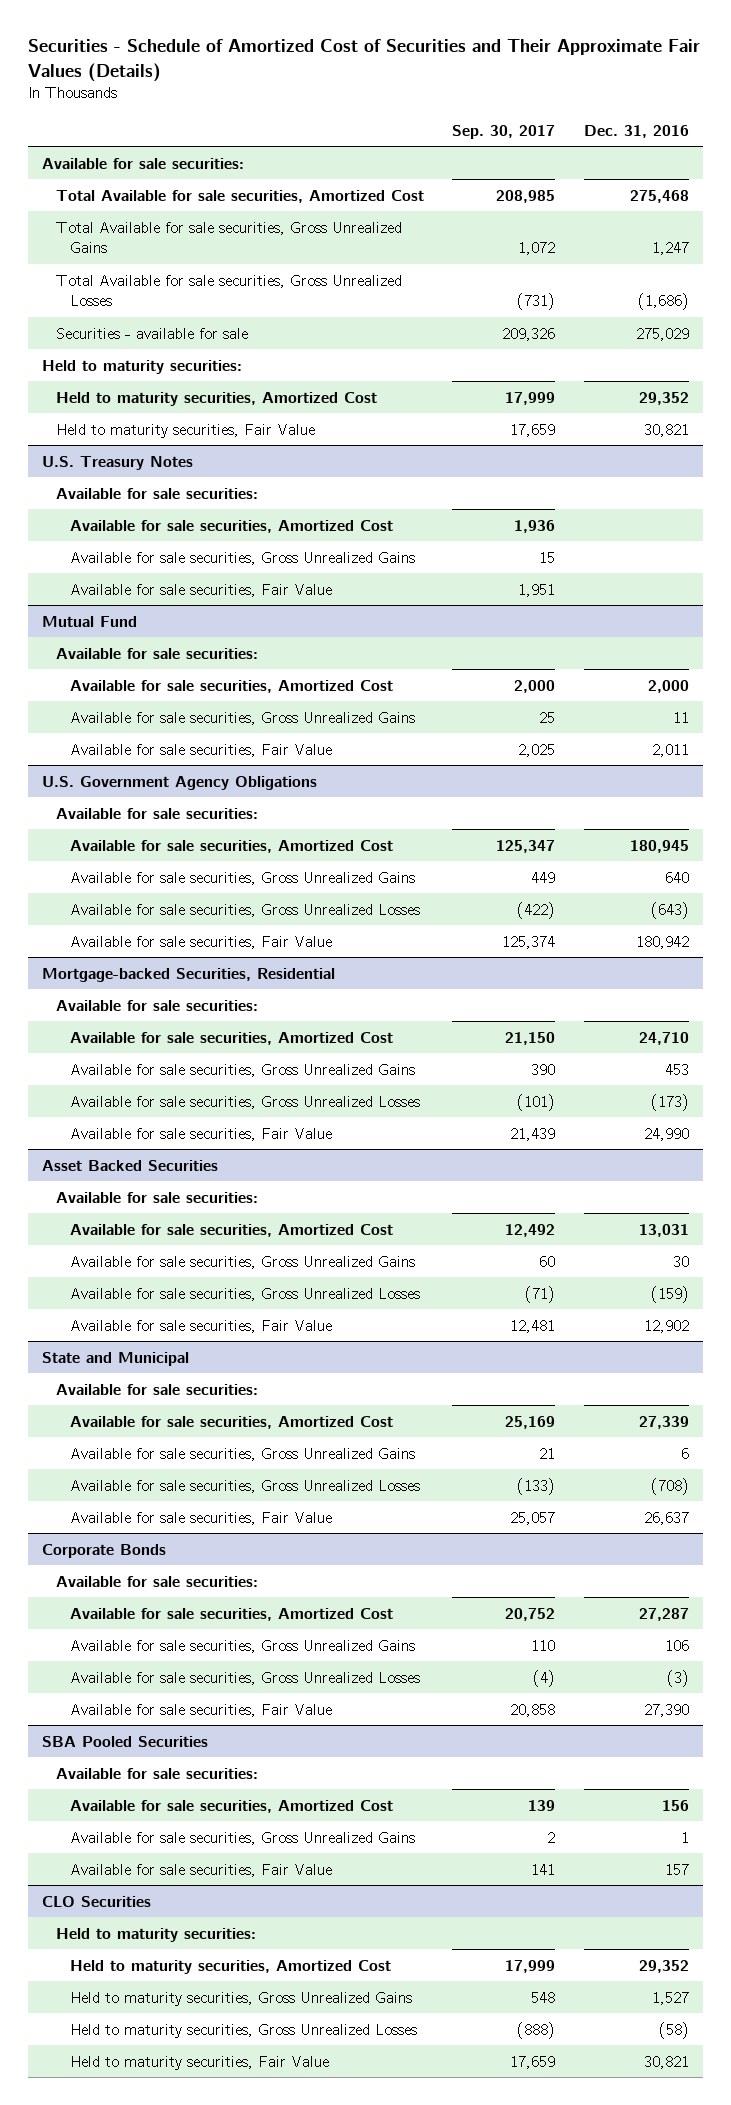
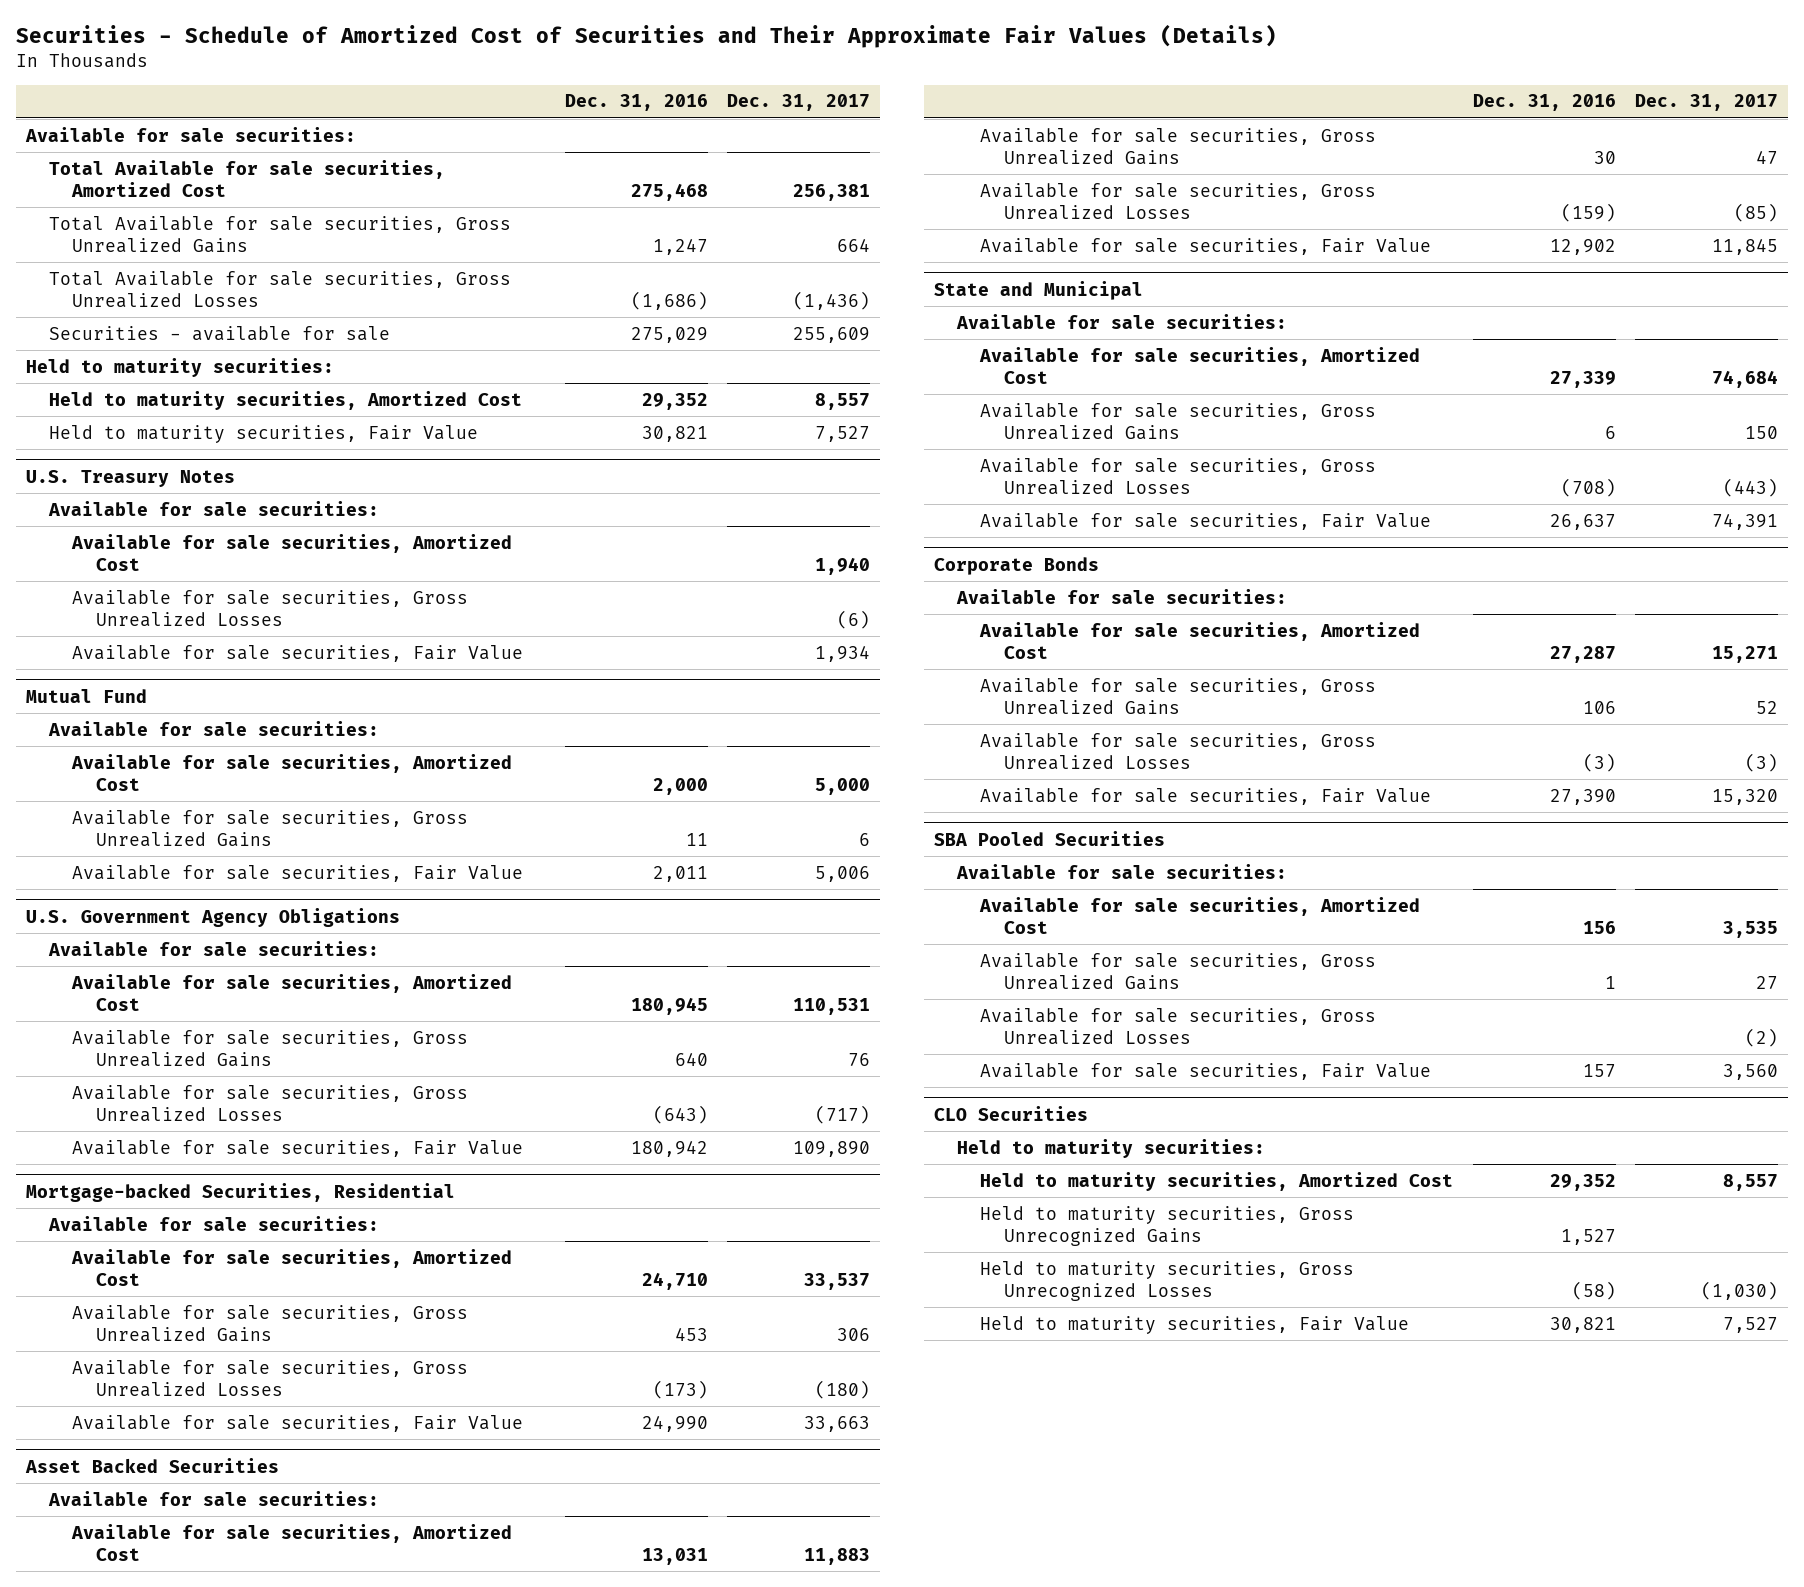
[452,124,556,139] Sep. 30, 2017 -> none
none -> [727,94,871,112] Dec. 31, 2017
[69,551,415,565] Available for sale securities, Gross Unrealized Gains -> [72,589,469,627] Available for sale securities, Gross Unrealized Losses
none -> [980,1007,1377,1045] Available for sale securities, Gross Unrealized Losses
[69,1991,412,2006] Held to maturity securities, Gross Unrealized Gains -> [980,1205,1355,1246] Held to maturity securities, Gross Unrecognized Gains
[69,2023,417,2038] Held to maturity securities, Gross Unrealized Losses -> [980,1260,1355,1301] Held to maturity securities, Gross Unrecognized Losses

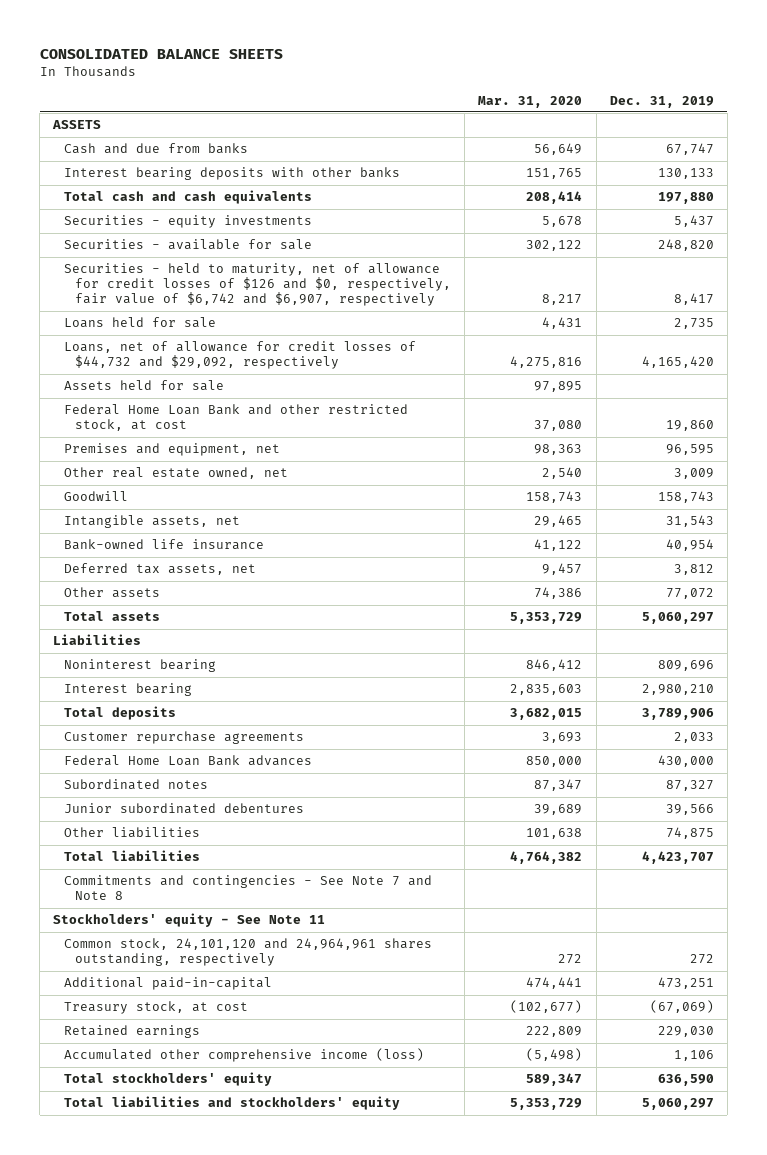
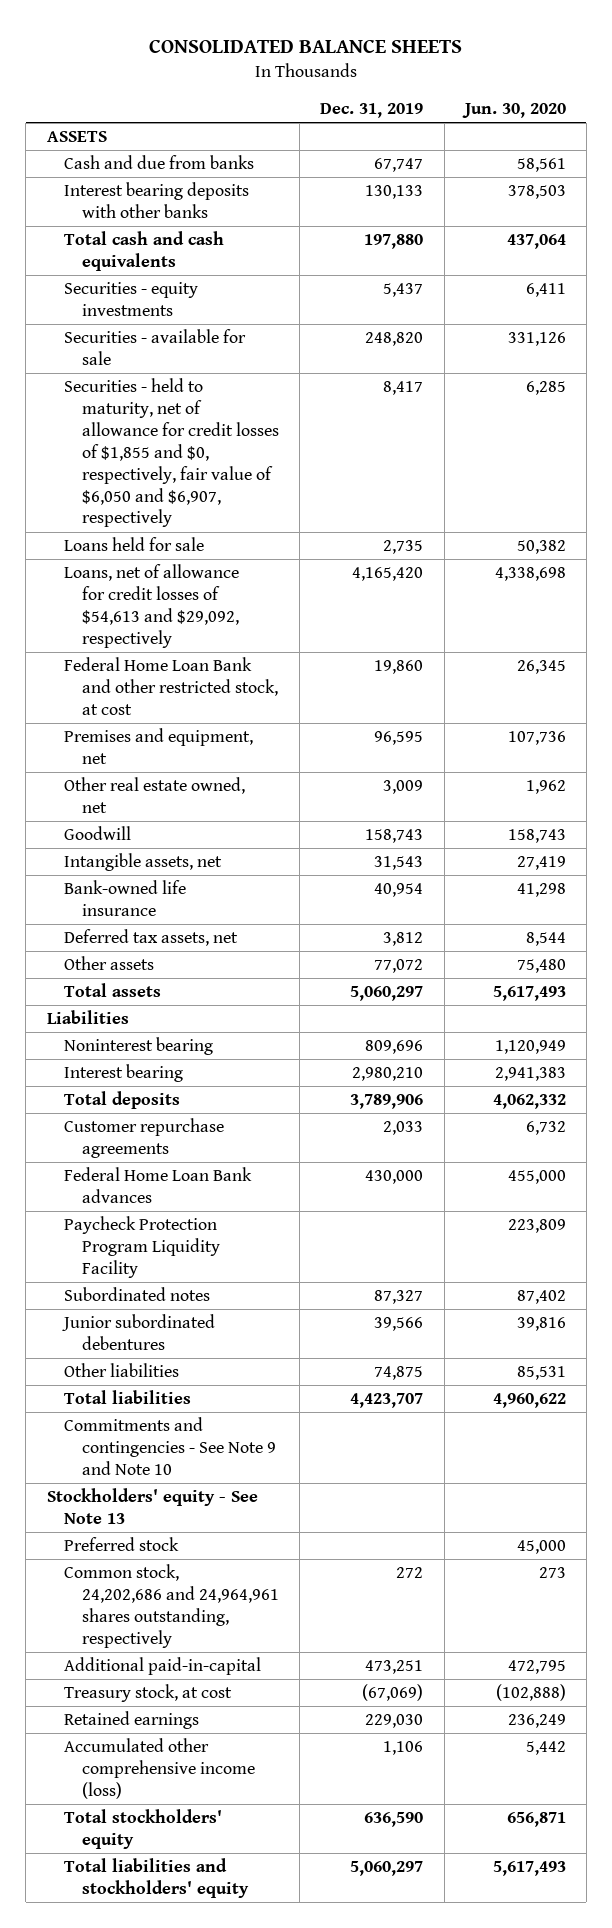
[478,95,583,108] Mar. 31, 2020 -> none
none -> [461,103,566,119] Jun. 30, 2020
[64,263,451,307] Securities - held to maturity, net of allowance for credit losses of $126 and $0, respectively, fair value of $6,742 and $6,907, respectively -> [64,378,280,528] Securities - held to maturity, net of allowance for credit losses of $1,855 and $0, respectively, fair value of $6,050 and $6,907, respectively
[64,380,225,392] Assets held for sale -> none
[64,341,417,370] Loans, net of allowance for credit losses of $44,732 and $29,092, respectively -> [64,564,240,648] Loans, net of allowance for credit losses of $54,613 and $29,092, respectively
none -> [64,1216,221,1278] Paycheck Protection Program Liquidity Facility
[64,875,433,901] Commitments and contingencies - See Note 7 and Note 8 -> [64,1417,277,1475] Commitments and contingencies - See Note 9 and Note 10
[53,913,326,928] Stockholders' equity - See Note 11 -> [46,1488,258,1524] Stockholders' equity - See Note 13
none -> [64,1537,180,1552] Preferred stock
[64,938,433,967] Common stock, 24,101,120 and 24,964,961 shares outstanding, respectively -> [64,1564,280,1648] Common stock, 24,202,686 and 24,964,961 shares outstanding, respectively

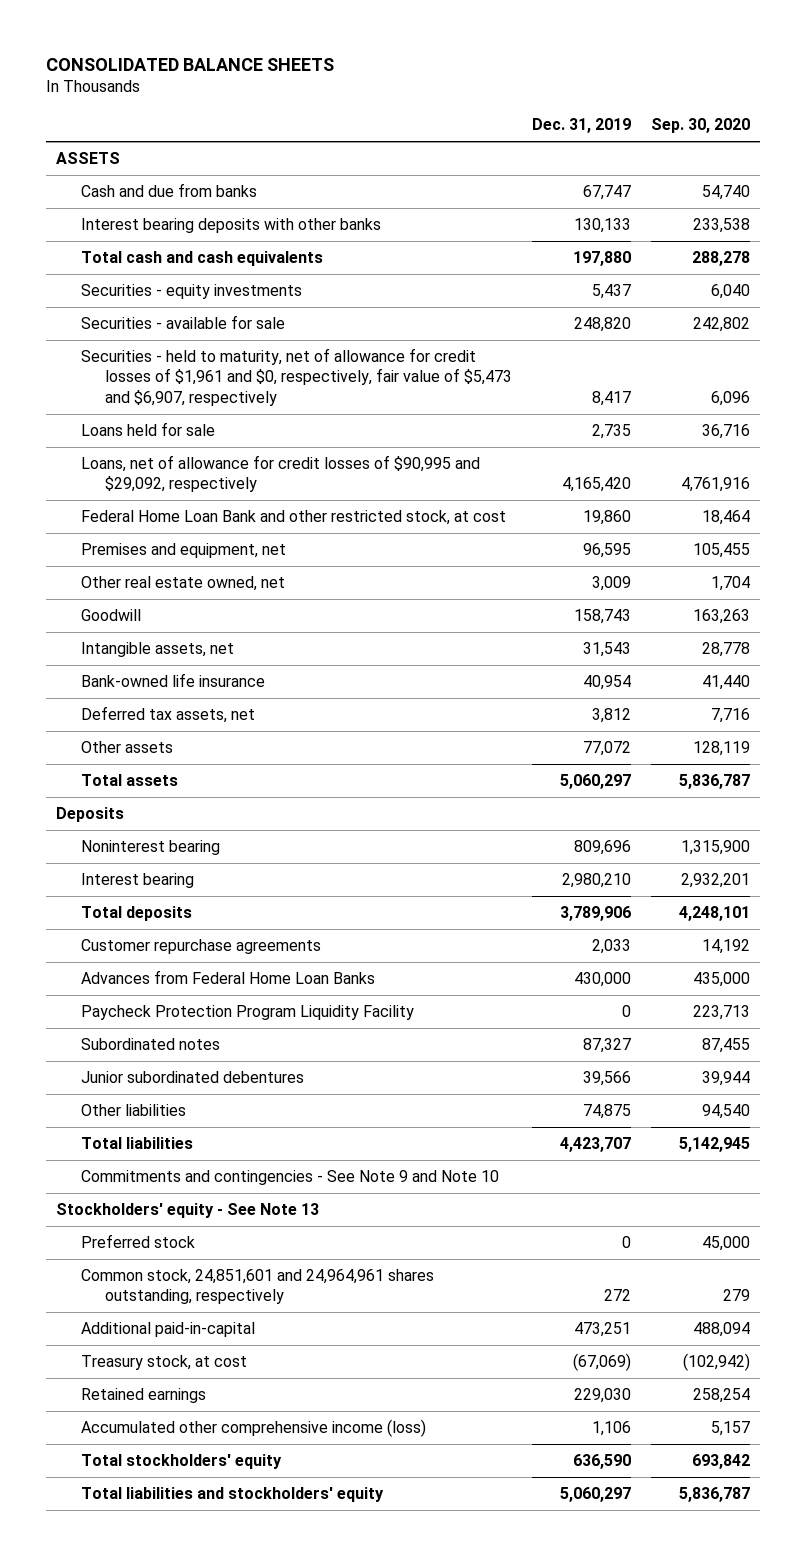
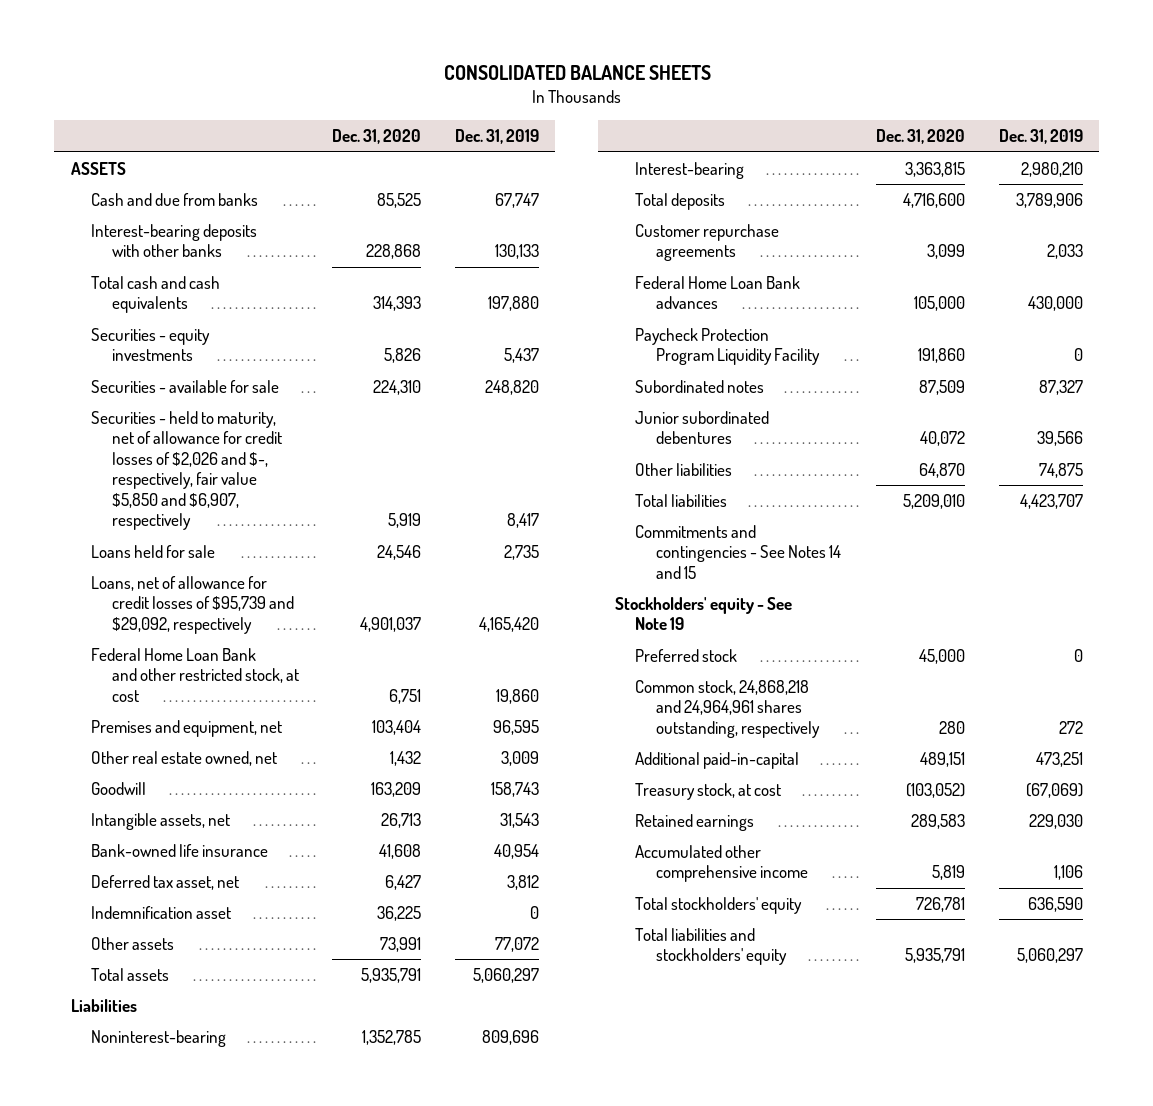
[650,118,750,134] Sep. 30, 2020 -> none
none -> [332,129,422,145] Dec. 31, 2020
[80,218,381,234] Interest bearing deposits with other banks -> [91,223,258,258] Interest-bearing deposits with other banks
[80,348,512,406] Securities - held to maturity, net of allowance for credit losses of $1,961 and $0, respectively, fair value of $5,473 and $6,907, respectively -> [91,410,283,531] Securities - held to maturity, net of allowance for credit losses of $2,026 and $-, respectively, fair value $5,850 and $6,907, respectively
[80,455,480,493] Loans, net of allowance for credit losses of $90,995 and $29,092, respectively -> [91,575,295,634] Loans, net of allowance for credit losses of $95,739 and $29,092, respectively
[80,706,255,724] Deferred tax assets, net -> [91,874,240,890] Deferred tax asset, net
none -> [91,905,232,919] Indemnification asset
[56,807,125,823] Deposits -> none
none -> [70,998,137,1012] Liabilities
[80,840,220,856] Noninterest bearing -> [91,1029,227,1047] Noninterest-bearing
[80,873,194,889] Interest bearing -> [635,161,745,179] Interest-bearing
[80,970,375,985] Advances from Federal Home Loan Banks -> [635,275,801,310] Federal Home Loan Bank advances
[80,1170,499,1186] Commitments and contingencies - See Note 9 and Note 10 -> [635,524,841,579] Commitments and contingencies - See Notes 14 and 15
[56,1203,320,1219] Stockholders' equity - See Note 13 -> [614,596,792,631] Stockholders' equity - See Note 19
[80,1269,434,1305] Common stock, 24,851,601 and 24,964,961 shares outstanding, respectively -> [635,679,820,738] Common stock, 24,868,218 and 24,964,961 shares outstanding, respectively
[80,1419,426,1438] Accumulated other comprehensive income (loss) -> [635,844,808,883] Accumulated other comprehensive income

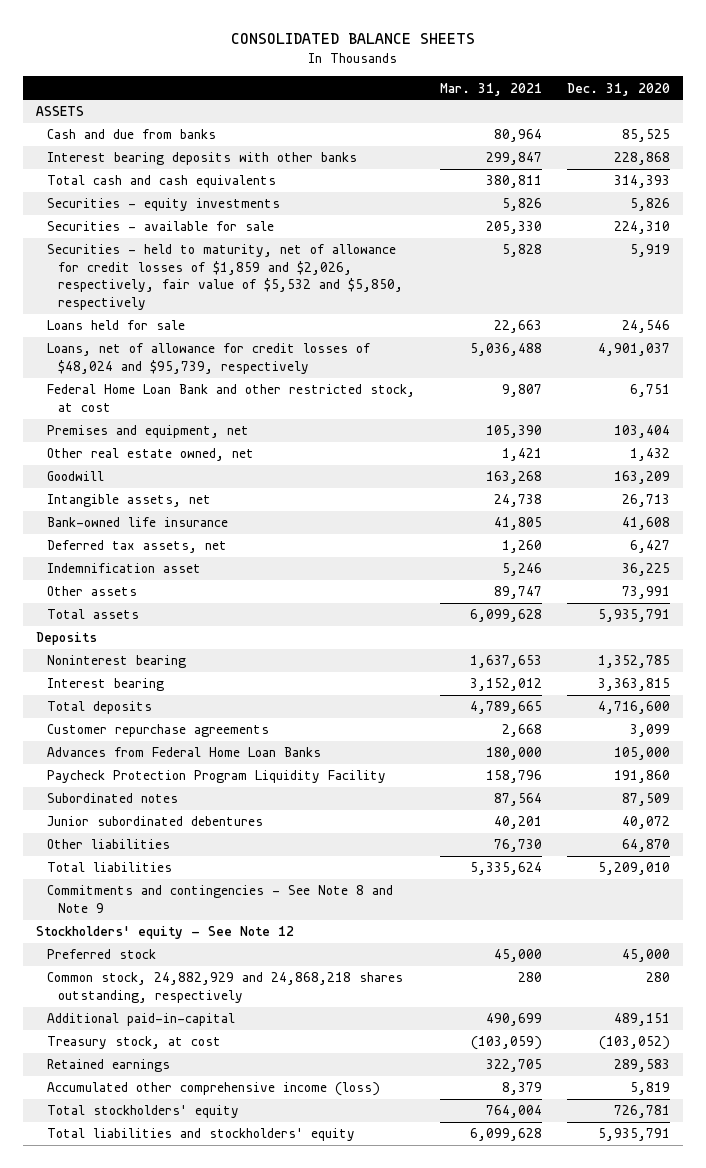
[454,129,539,145] Dec. 31, 2019 -> none
none -> [440,82,543,96] Mar. 31, 2021
[91,223,258,258] Interest-bearing deposits with other banks -> [46,152,357,166] Interest bearing deposits with other banks
[91,410,283,531] Securities - held to maturity, net of allowance for credit losses of $2,026 and $-, respectively, fair value $5,850 and $6,907, respectively -> [46,244,404,310] Securities - held to maturity, net of allowance for credit losses of $1,859 and $2,026, respectively, fair value of $5,532 and $5,850, respectively
[91,575,295,634] Loans, net of allowance for credit losses of $95,739 and $29,092, respectively -> [46,343,370,374] Loans, net of allowance for credit losses of $48,024 and $95,739, respectively
[91,874,240,890] Deferred tax asset, net -> [46,540,227,554] Deferred tax assets, net
[70,998,137,1012] Liabilities -> none
none -> [35,632,97,646] Deposits
[91,1029,227,1047] Noninterest-bearing -> [46,655,186,669] Noninterest bearing
[635,161,745,179] Interest-bearing -> [46,678,164,692] Interest bearing
[635,275,801,310] Federal Home Loan Bank advances -> [46,747,321,758] Advances from Federal Home Loan Banks
[635,524,841,579] Commitments and contingencies - See Notes 14 and 15 -> [46,885,393,913] Commitments and contingencies - See Note 8 and Note 9
[614,596,792,631] Stockholders' equity - See Note 19 -> [35,926,294,940] Stockholders' equity - See Note 12
[635,679,820,738] Common stock, 24,868,218 and 24,964,961 shares outstanding, respectively -> [46,972,403,1003] Common stock, 24,882,929 and 24,868,218 shares outstanding, respectively
[635,844,808,883] Accumulated other comprehensive income -> [46,1082,380,1097] Accumulated other comprehensive income (loss)

